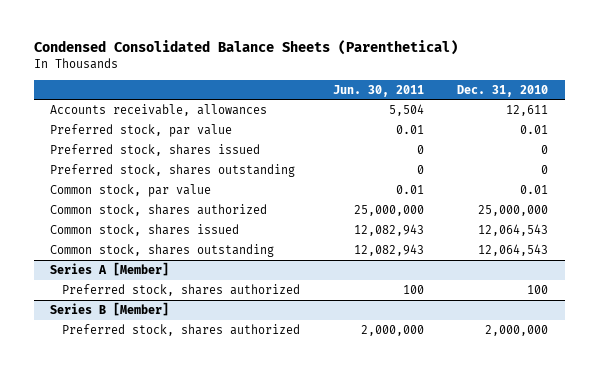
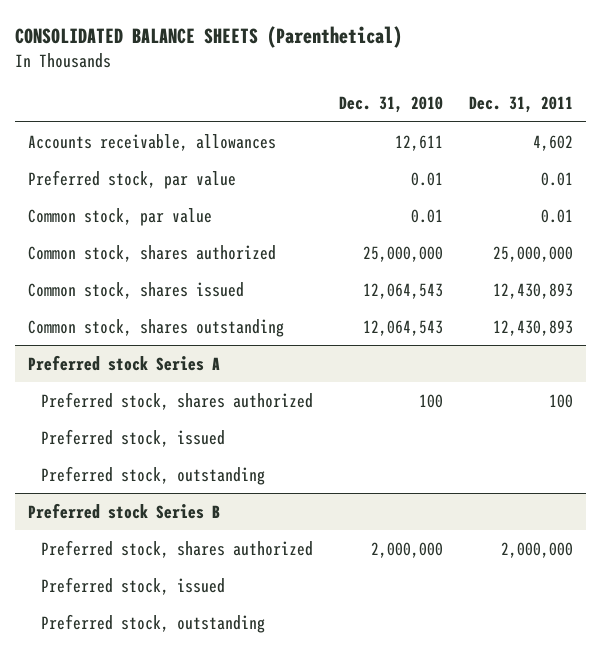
[33,40,458,56] Condensed Consolidated Balance Sheets (Parenthetical) -> [15,25,403,48] CONSOLIDATED BALANCE SHEETS (Parenthetical)
[333,84,425,97] Jun. 30, 2011 -> none
none -> [468,96,573,114] Dec. 31, 2011
[50,143,261,156] Preferred stock, shares issued -> none
[50,163,296,177] Preferred stock, shares outstanding -> none
[50,261,170,276] Series A [Member] -> none
none -> [28,354,221,371] Preferred stock Series A
[50,301,170,316] Series B [Member] -> none
none -> [41,428,226,447] Preferred stock, issued
none -> [41,465,266,485] Preferred stock, outstanding
none -> [28,502,221,519] Preferred stock Series B
none -> [41,576,226,595] Preferred stock, issued
none -> [41,613,266,633] Preferred stock, outstanding

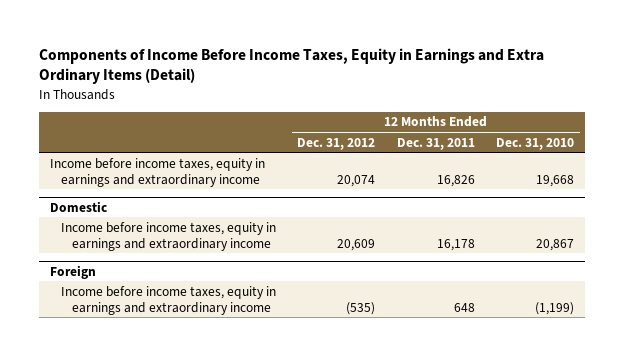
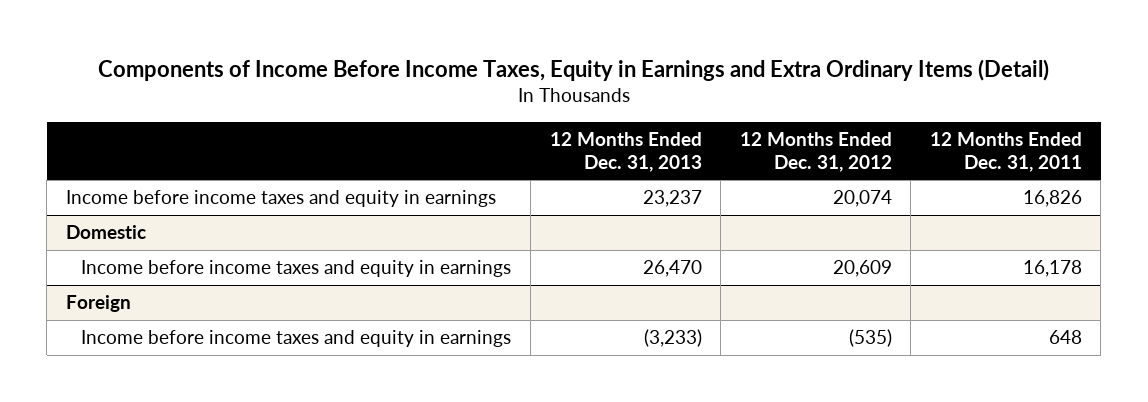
[496,137,575,150] Dec. 31, 2010 -> none
none -> [549,131,702,172] 12 Months Ended Dec. 31, 2013
[49,157,265,187] Income before income taxes, equity in earnings and extraordinary income -> [65,190,496,208] Income before income taxes and equity in earnings
[60,221,276,251] Income before income taxes, equity in earnings and extraordinary income -> [81,260,512,278] Income before income taxes and equity in earnings
[60,285,276,315] Income before income taxes, equity in earnings and extraordinary income -> [81,330,512,348] Income before income taxes and equity in earnings

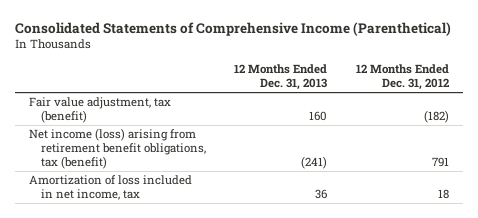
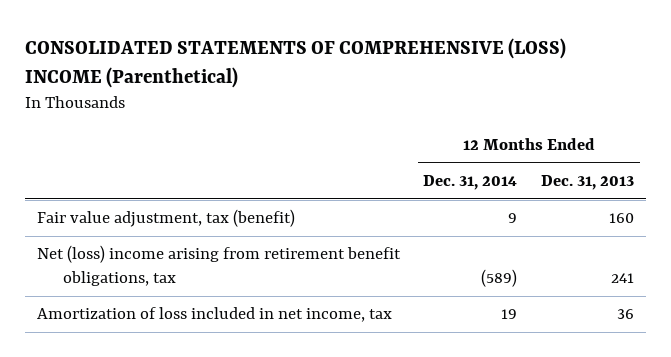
[15,21,452,36] Consolidated Statements of Comprehensive Income (Parenthetical) -> [25,37,567,88] CONSOLIDATED STATEMENTS OF COMPREHENSIVE (LOSS) INCOME (Parenthetical)
[355,64,449,91] 12 Months Ended Dec. 31, 2012 -> none
none -> [423,174,518,190] Dec. 31, 2014
[29,128,206,169] Net income (loss) arising from retirement benefit obligations, tax (benefit) -> [36,245,401,287] Net (loss) income arising from retirement benefit obligations, tax
[301,155,328,169] (241) -> [610,273,634,284] 241

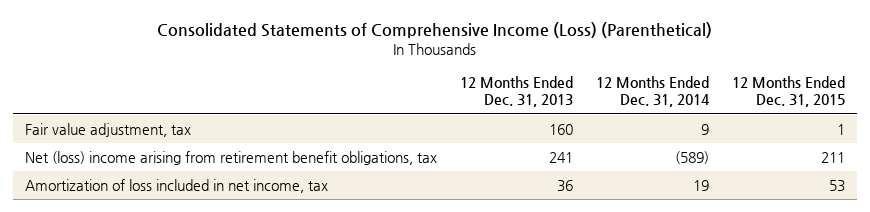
[25,37,567,88] CONSOLIDATED STATEMENTS OF COMPREHENSIVE (LOSS) INCOME (Parenthetical) -> [156,21,712,38] Consolidated Statements of Comprehensive Income (Loss) (Parenthetical)
none -> [732,75,846,108] 12 Months Ended Dec. 31, 2015
[36,209,295,228] Fair value adjustment, tax (benefit) -> [24,123,191,138] Fair value adjustment, tax

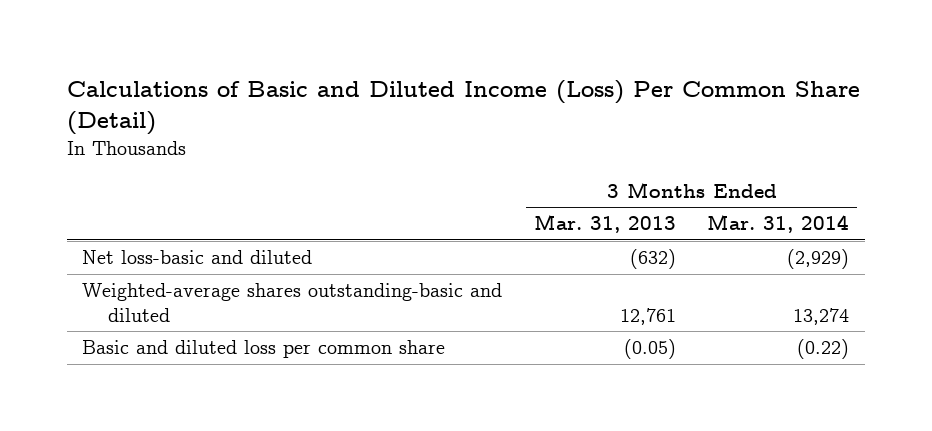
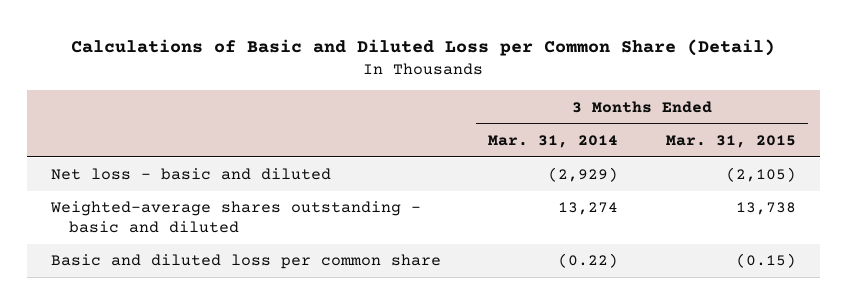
[66,80,860,136] Calculations of Basic and Diluted Income (Loss) Per Common Share (Detail) -> [71,39,776,57] Calculations of Basic and Diluted Loss per Common Share (Detail)
[533,214,676,234] Mar. 31, 2013 -> none
none -> [665,134,796,148] Mar. 31, 2015
[82,250,313,265] Net loss-basic and diluted -> [50,168,331,181] Net loss - basic and diluted
[82,283,503,322] Weighted-average shares outstanding-basic and diluted -> [49,201,421,234] Weighted-average shares outstanding - basic and diluted

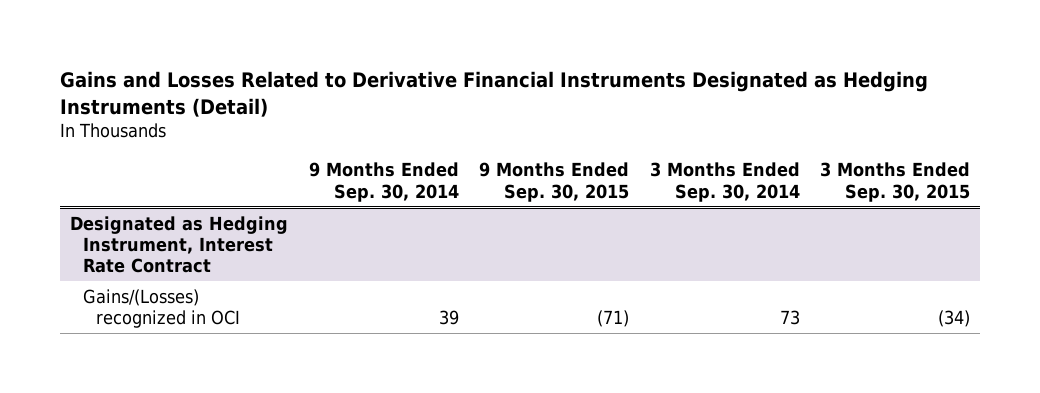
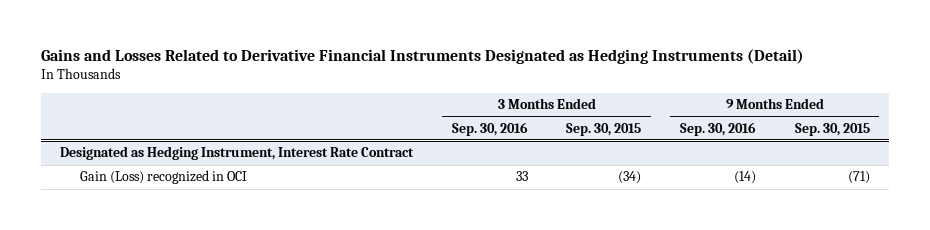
[308,162,459,202] 9 Months Ended Sep. 30, 2014 -> none
[649,162,800,202] 3 Months Ended Sep. 30, 2014 -> none
none -> [451,121,528,136] Sep. 30, 2016
none -> [680,121,757,136] Sep. 30, 2016
[83,288,240,329] Gains/(Losses) recognized in OCI -> [80,170,248,185] Gain (Loss) recognized in OCI

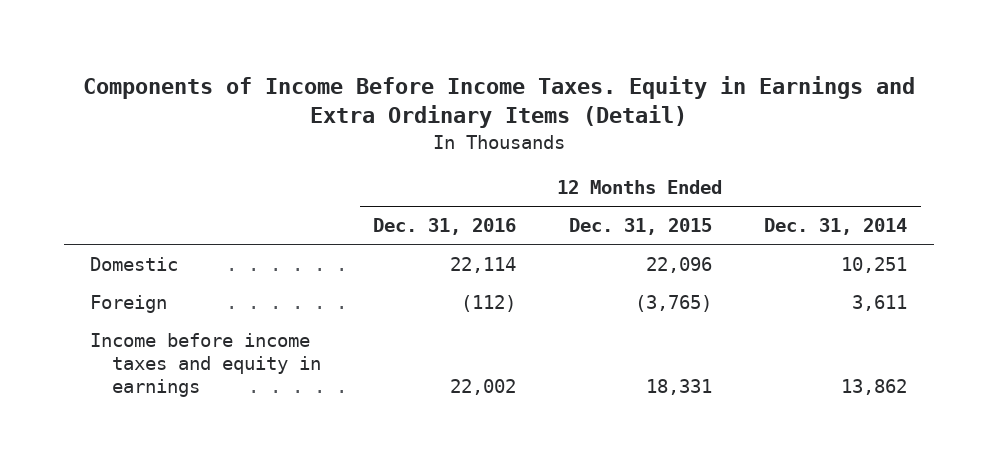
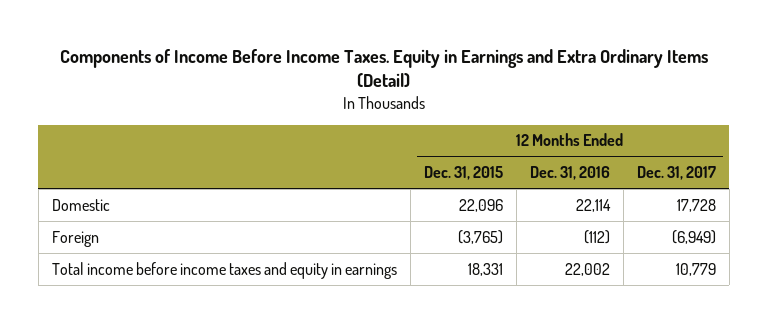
[764,218,908,236] Dec. 31, 2014 -> none
none -> [636,166,716,181] Dec. 31, 2017
[90,332,321,397] Income before income taxes and equity in earnings -> [51,261,397,279] Total income before income taxes and equity in earnings

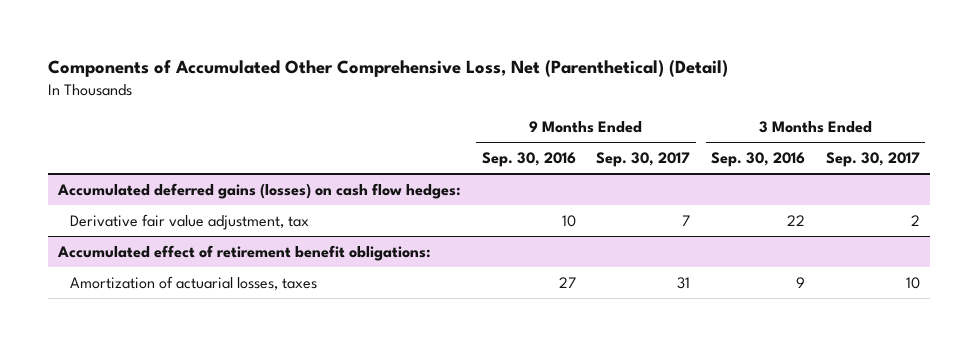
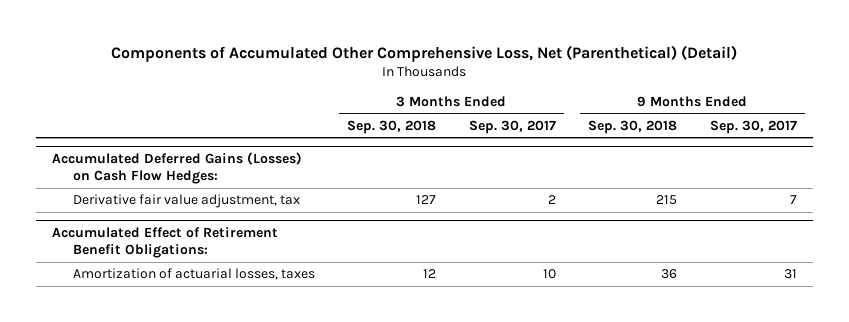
[481,152,576,168] Sep. 30, 2016 -> none
[711,152,806,168] Sep. 30, 2016 -> none
none -> [347,119,437,134] Sep. 30, 2018
none -> [588,119,678,134] Sep. 30, 2018
[56,182,461,199] Accumulated deferred gains (losses) on cash flow hedges: -> [52,151,303,185] Accumulated Deferred Gains (Losses) on Cash Flow Hedges:
[56,244,431,261] Accumulated effect of retirement benefit obligations: -> [52,226,279,259] Accumulated Effect of Retirement Benefit Obligations:

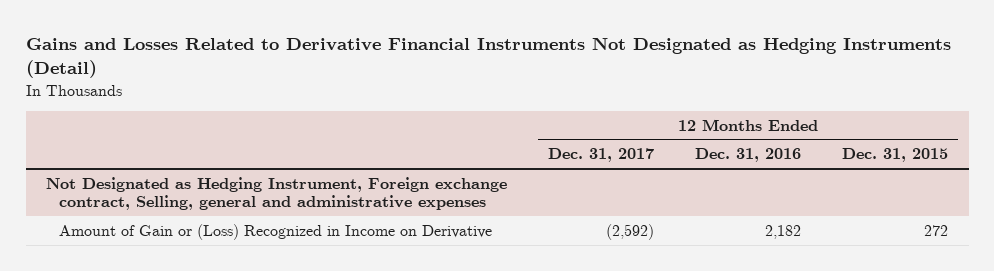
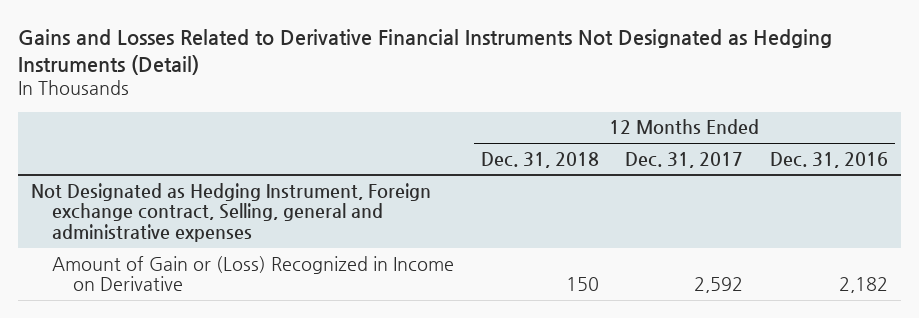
[842,148,949,163] Dec. 31, 2015 -> none
none -> [480,151,599,168] Dec. 31, 2018
[606,223,655,240] (2,592) -> [694,277,744,294] 2,592

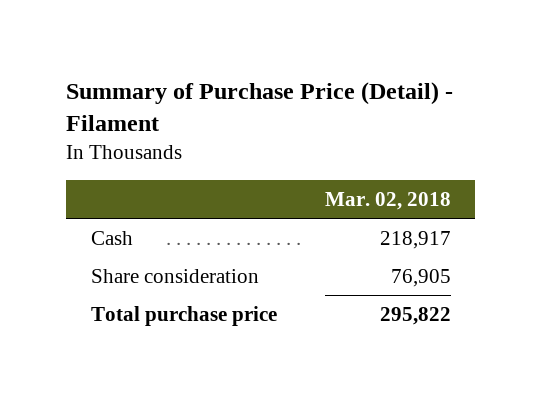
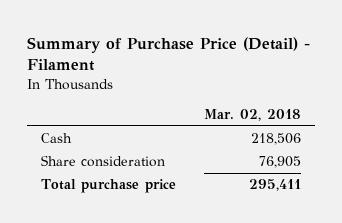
[380,230,452,249] 218,917 -> [251,133,302,146] 218,506
[380,306,452,325] 295,822 -> [249,179,302,192] 295,411

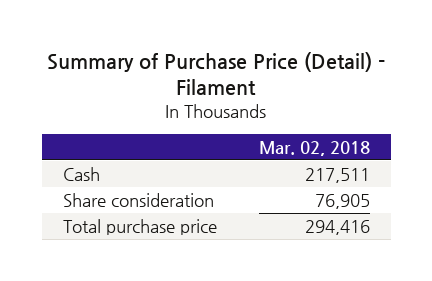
[251,133,302,146] 218,506 -> [304,167,370,183] 217,511
[249,179,302,192] 295,411 -> [304,219,370,235] 294,416

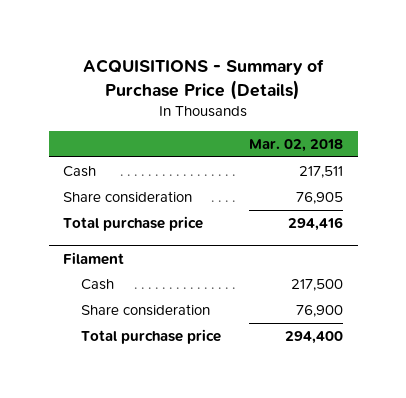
[47,51,386,96] Summary of Purchase Price (Detail) - Filament -> [83,59,325,100] ACQUISITIONS - Summary of Purchase Price (Details)
none -> [62,251,124,265] Filament
none -> [80,278,114,290] Cash
none -> [80,303,210,316] Share consideration
none -> [80,328,221,344] Total purchase price

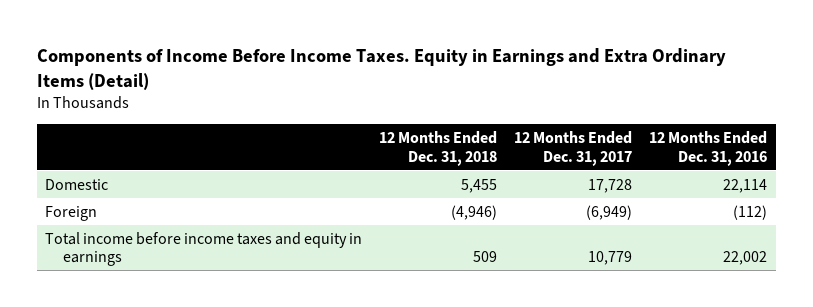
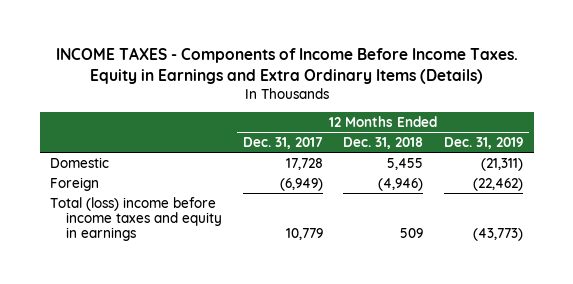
[36,47,726,90] Components of Income Before Income Taxes. Equity in Earnings and Extra Ordinary Items (Detail) -> [55,47,518,84] INCOME TAXES - Components of Income Before Income Taxes. Equity in Earnings and Extra Ordinary Items (Details)
[649,130,768,166] 12 Months Ended Dec. 31, 2016 -> none
none -> [444,137,524,150] Dec. 31, 2019
[45,231,363,267] Total income before income taxes and equity in earnings -> [50,196,222,242] Total (loss) income before income taxes and equity in earnings

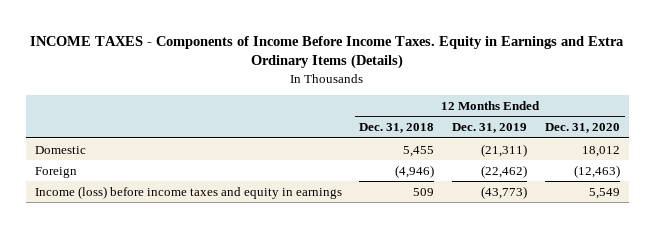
[242,137,323,150] Dec. 31, 2017 -> none
none -> [545,123,621,134] Dec. 31, 2020
[50,196,222,242] Total (loss) income before income taxes and equity in earnings -> [34,185,342,199] Income (loss) before income taxes and equity in earnings

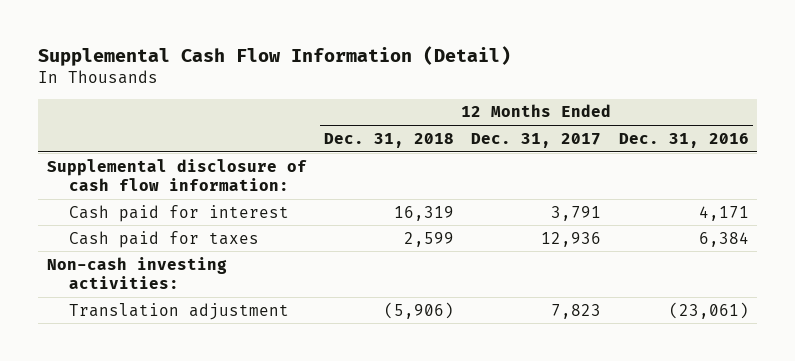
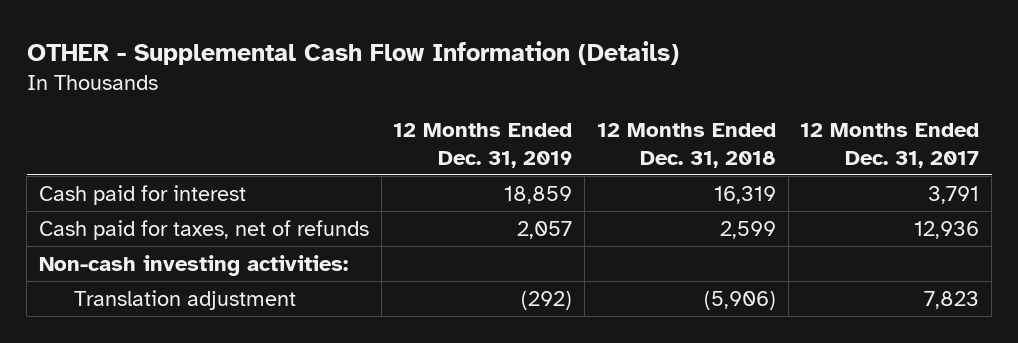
[38,46,512,67] Supplemental Cash Flow Information (Detail) -> [26,40,679,65] OTHER - Supplemental Cash Flow Information (Details)
[618,132,749,148] Dec. 31, 2016 -> none
none -> [393,122,573,168] 12 Months Ended Dec. 31, 2019
[46,158,307,192] Supplemental disclosure of cash flow information: -> none
[69,230,260,248] Cash paid for taxes -> [39,219,370,240] Cash paid for taxes, net of refunds

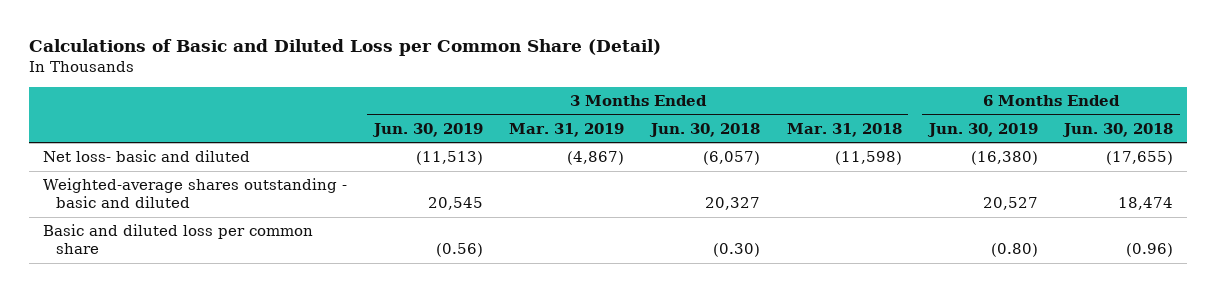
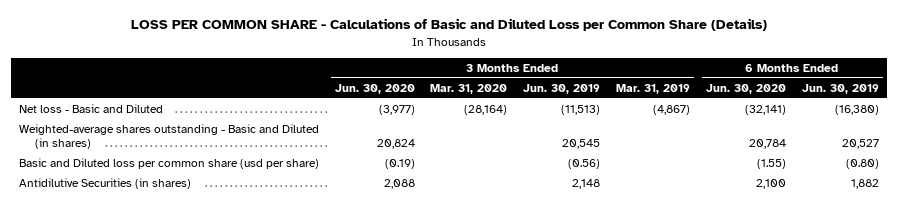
[29,39,662,57] Calculations of Basic and Diluted Loss per Common Share (Detail) -> [130,18,767,32] LOSS PER COMMON SHARE - Calculations of Basic and Diluted Loss per Common Share (Details)
[649,122,761,137] Jun. 30, 2018 -> none
[786,122,902,137] Mar. 31, 2018 -> none
[1062,122,1174,137] Jun. 30, 2018 -> none
none -> [334,83,415,94] Jun. 30, 2020
none -> [430,83,508,94] Mar. 31, 2020
none -> [705,83,786,94] Jun. 30, 2020
[42,150,250,163] Net loss- basic and diluted -> [18,104,163,114] Net loss - Basic and Diluted
[42,178,347,209] Weighted-average shares outstanding - basic and diluted -> [18,124,319,149] Weighted-average shares outstanding - Basic and Diluted (in shares)
[42,224,313,255] Basic and diluted loss per common share -> [18,158,319,170] Basic and Diluted loss per common share (usd per share)
none -> [18,178,191,190] Antidilutive Securities (in shares)

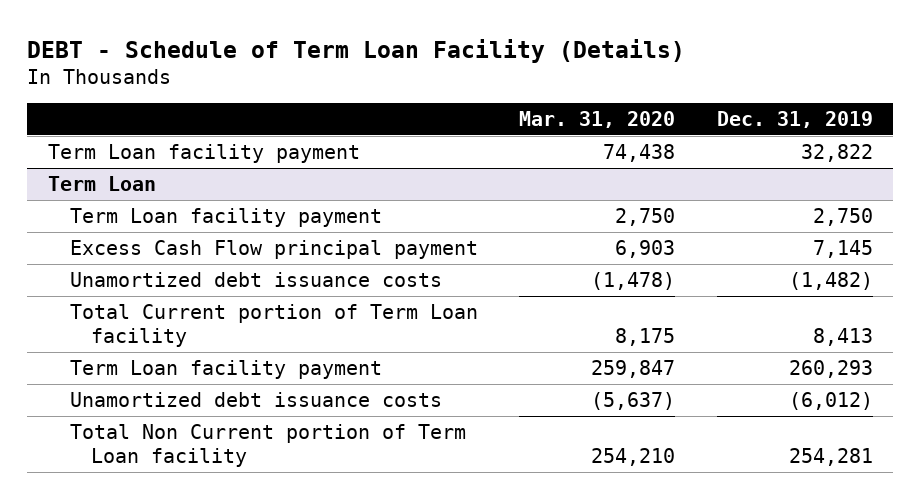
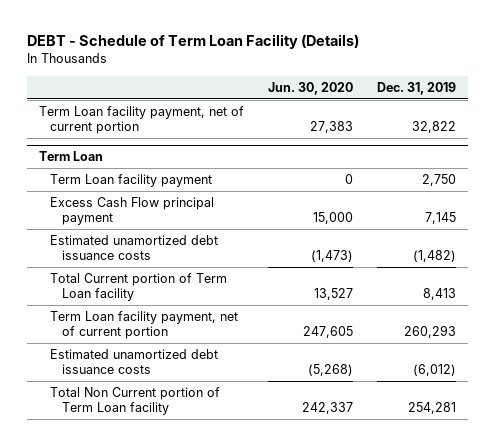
[519,111,676,129] Mar. 31, 2020 -> none
none -> [267,81,353,95] Jun. 30, 2020
[48,143,361,163] Term Loan facility payment -> [38,106,244,134] Term Loan facility payment, net of current portion
[69,271,442,287] Unamortized debt issuance costs -> [50,235,219,260] Estimated unamortized debt issuance costs
[69,359,382,379] Term Loan facility payment -> [50,311,239,339] Term Loan facility payment, net of current portion
[69,391,442,407] Unamortized debt issuance costs -> [50,349,219,374] Estimated unamortized debt issuance costs

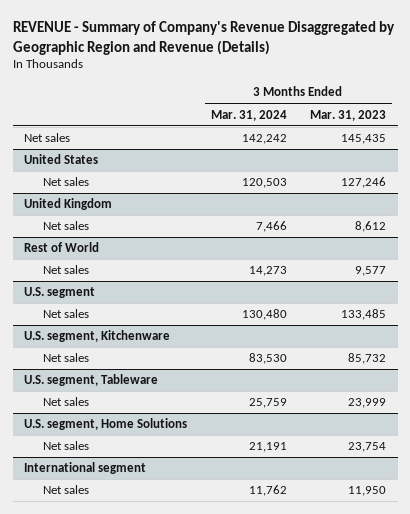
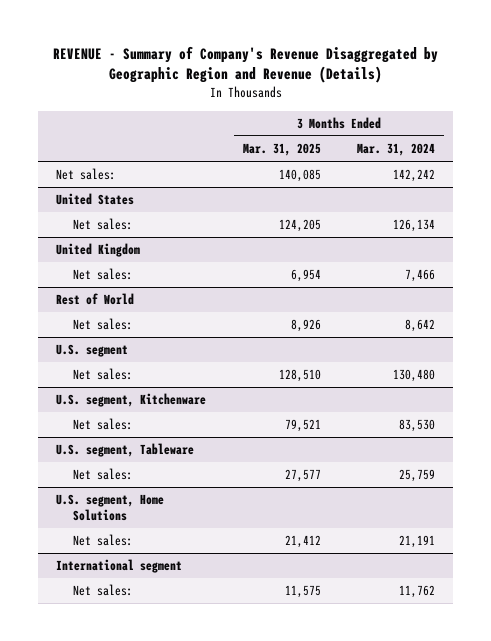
[309,109,386,121] Mar. 31, 2023 -> none
none -> [242,143,321,157] Mar. 31, 2025
[24,133,71,143] Net sales -> [56,168,117,181] Net sales:
[43,177,90,187] Net sales -> [73,218,134,231] Net sales:
[241,178,287,189] 120,503 -> [392,219,435,233] 126,134
[43,221,90,231] Net sales -> [73,268,134,281] Net sales:
[43,265,90,275] Net sales -> [73,318,134,331] Net sales:
[248,266,287,277] 14,273 -> [404,319,435,333] 8,642
[43,309,90,319] Net sales -> [73,368,134,381] Net sales:
[43,353,90,363] Net sales -> [73,418,134,431] Net sales:
[43,397,90,407] Net sales -> [73,468,134,481] Net sales:
[43,441,90,451] Net sales -> [73,534,134,547] Net sales:
[43,485,90,495] Net sales -> [73,584,134,597] Net sales:

